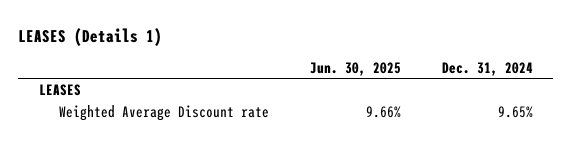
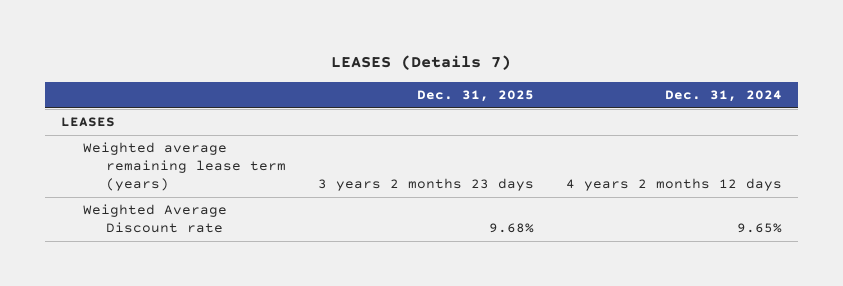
[18,27,163,46] LEASES (Details 1) -> [331,55,512,71] LEASES (Details 7)
[310,61,402,76] Jun. 30, 2025 -> none
none -> [416,90,534,103] Dec. 31, 2025
none -> [83,142,286,192] Weighted average remaining lease term (years)

